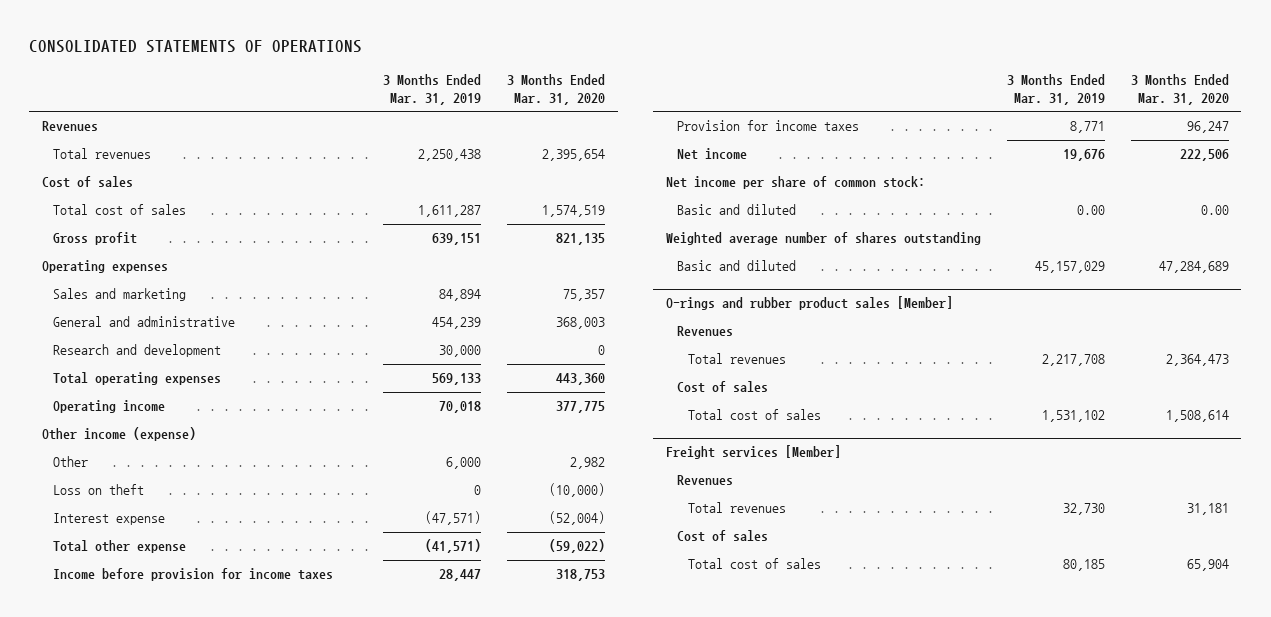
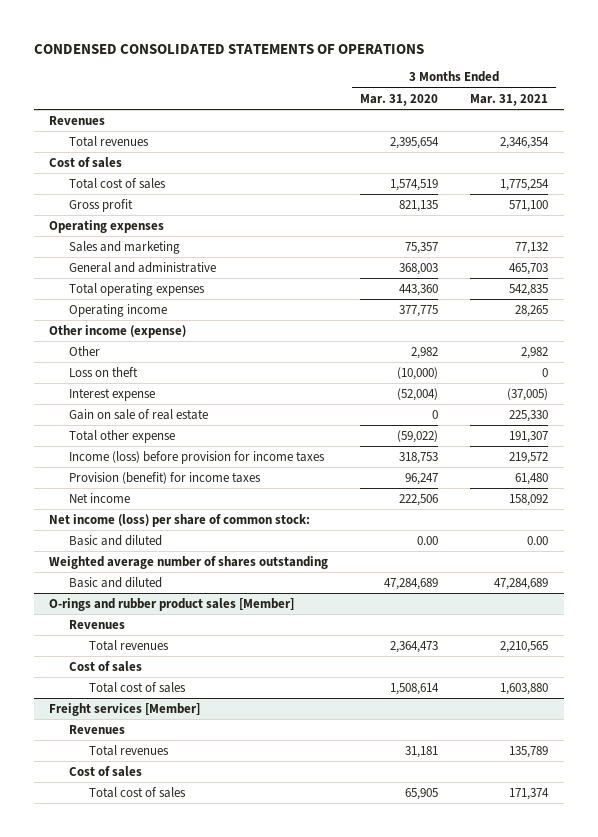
[29,40,363,54] CONSOLIDATED STATEMENTS OF OPERATIONS -> [33,43,424,54] CONDENSED CONSOLIDATED STATEMENTS OF OPERATIONS
[383,73,482,106] 3 Months Ended Mar. 31, 2019 -> none
none -> [470,93,549,106] Mar. 31, 2021
[53,344,222,358] Research and development -> none
none -> [69,408,209,420] Gain on sale of real estate
[53,568,334,582] Income before provision for income taxes -> [69,450,326,464] Income (loss) before provision for income taxes
[676,120,859,132] Provision for income taxes -> [69,471,262,484] Provision (benefit) for income taxes
[666,176,926,190] Net income per share of common stock: -> [49,513,311,527] Net income (loss) per share of common stock:
[1186,559,1229,572] 65,904 -> [405,787,439,800] 65,905

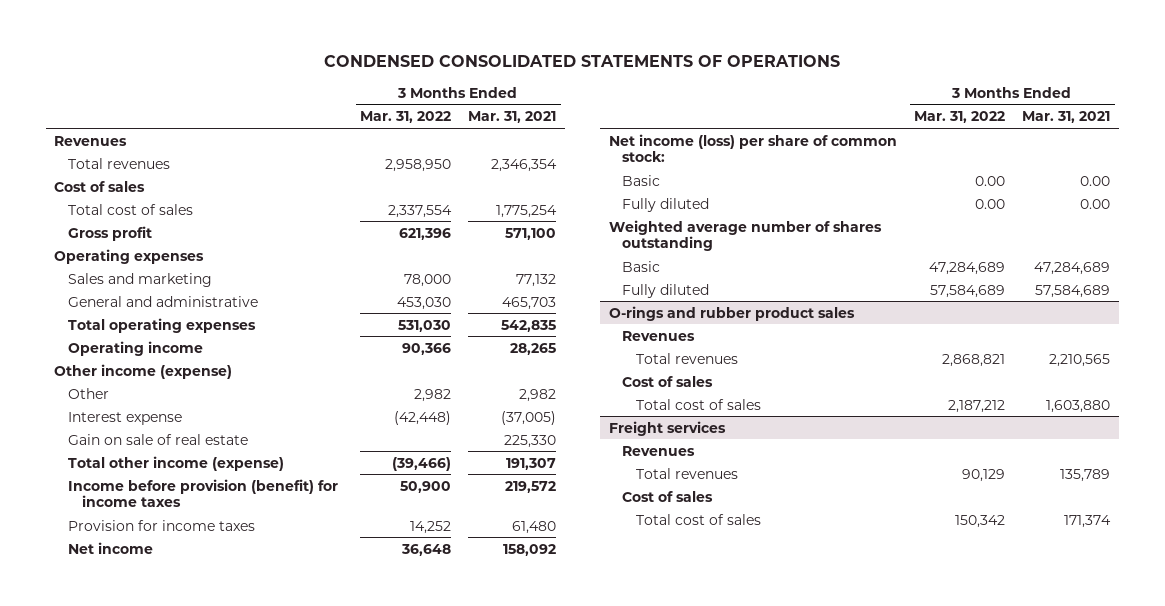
[360,93,439,106] Mar. 31, 2020 -> none
none -> [359,111,451,124] Mar. 31, 2022
[69,366,139,377] Loss on theft -> none
[69,429,176,443] Total other expense -> [68,455,285,471] Total other income (expense)
[69,450,326,464] Income (loss) before provision for income taxes -> [68,478,339,508] Income before provision (benefit) for income taxes
[69,471,262,484] Provision (benefit) for income taxes -> [68,519,256,531] Provision for income taxes
[69,534,163,546] Basic and diluted -> none
none -> [622,174,661,186] Basic
none -> [622,197,710,212] Fully diluted
[69,576,163,588] Basic and diluted -> [622,260,661,272] Basic
none -> [622,283,710,298] Fully diluted
[49,597,295,611] O-rings and rubber product sales [Member] -> [608,305,855,321] O-rings and rubber product sales
[49,702,201,716] Freight services [Member] -> [608,420,726,436] Freight services

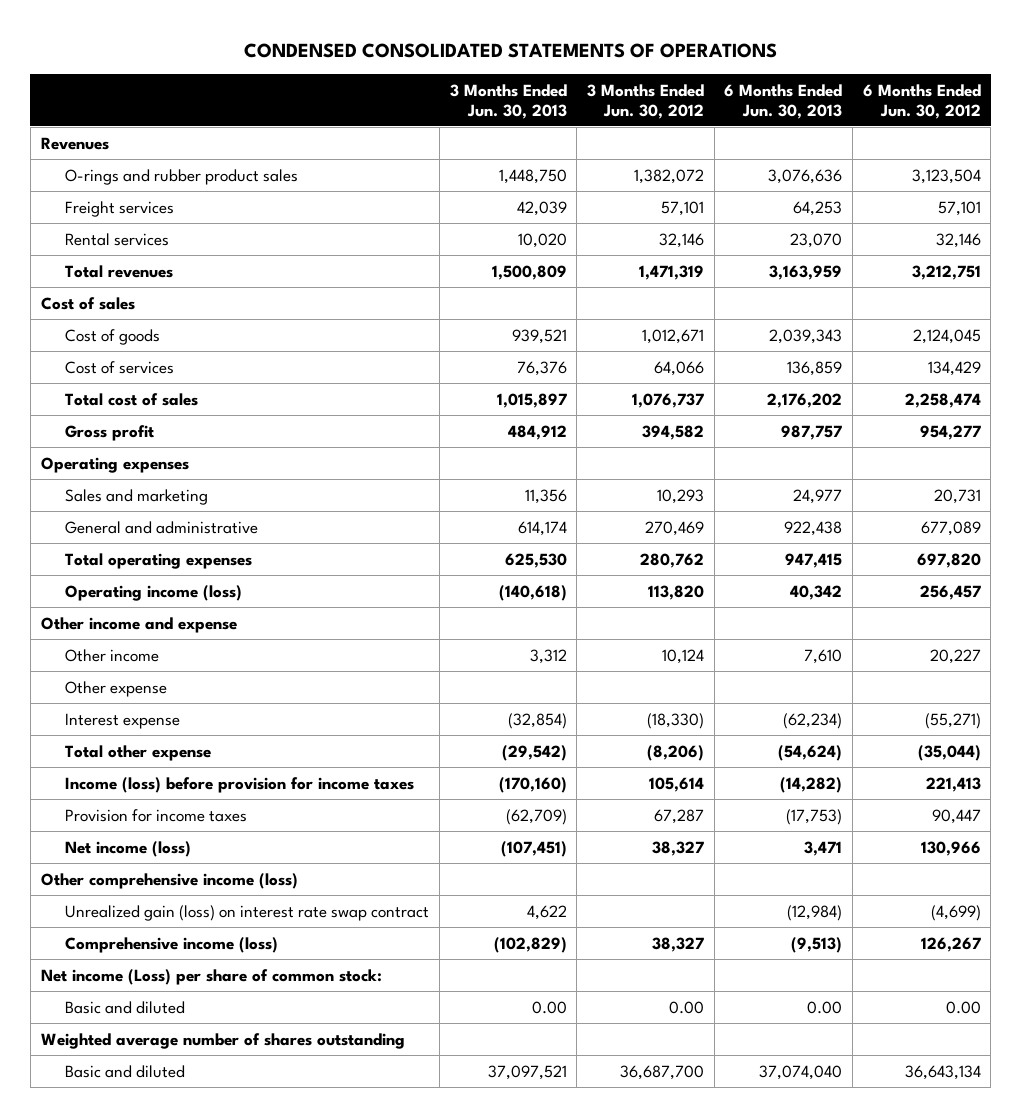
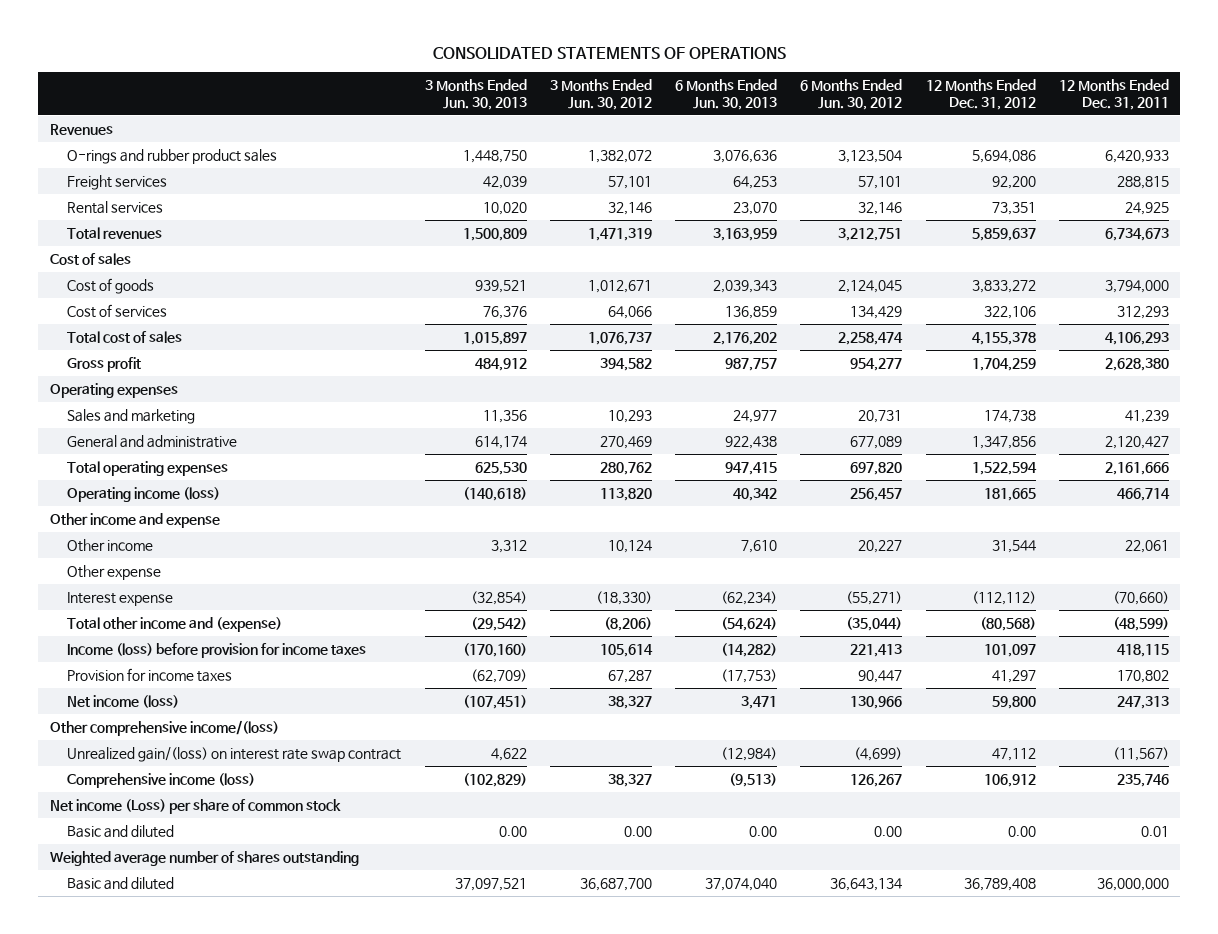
[243,43,777,59] CONDENSED CONSOLIDATED STATEMENTS OF OPERATIONS -> [433,46,787,59] CONSOLIDATED STATEMENTS OF OPERATIONS
none -> [925,79,1036,110] 12 Months Ended Dec. 31, 2012
none -> [1058,79,1169,110] 12 Months Ended Dec. 31, 2011
[65,744,212,761] Total other expense -> [67,616,283,632] Total other income and (expense)
[40,872,298,889] Other comprehensive income (loss) -> [49,719,279,736] Other comprehensive income/(loss)
[65,904,430,921] Unrealized gain (loss) on interest rate swap contract -> [67,746,402,762] Unrealized gain/(loss) on interest rate swap contract
[40,968,382,985] Net income (Loss) per share of common stock: -> [49,798,341,814] Net income (Loss) per share of common stock

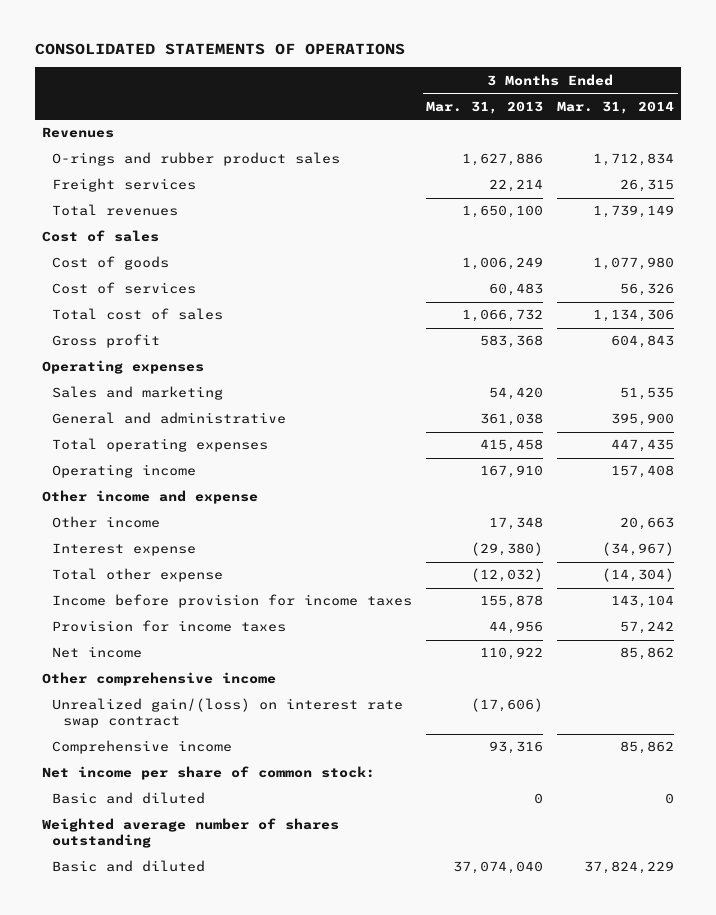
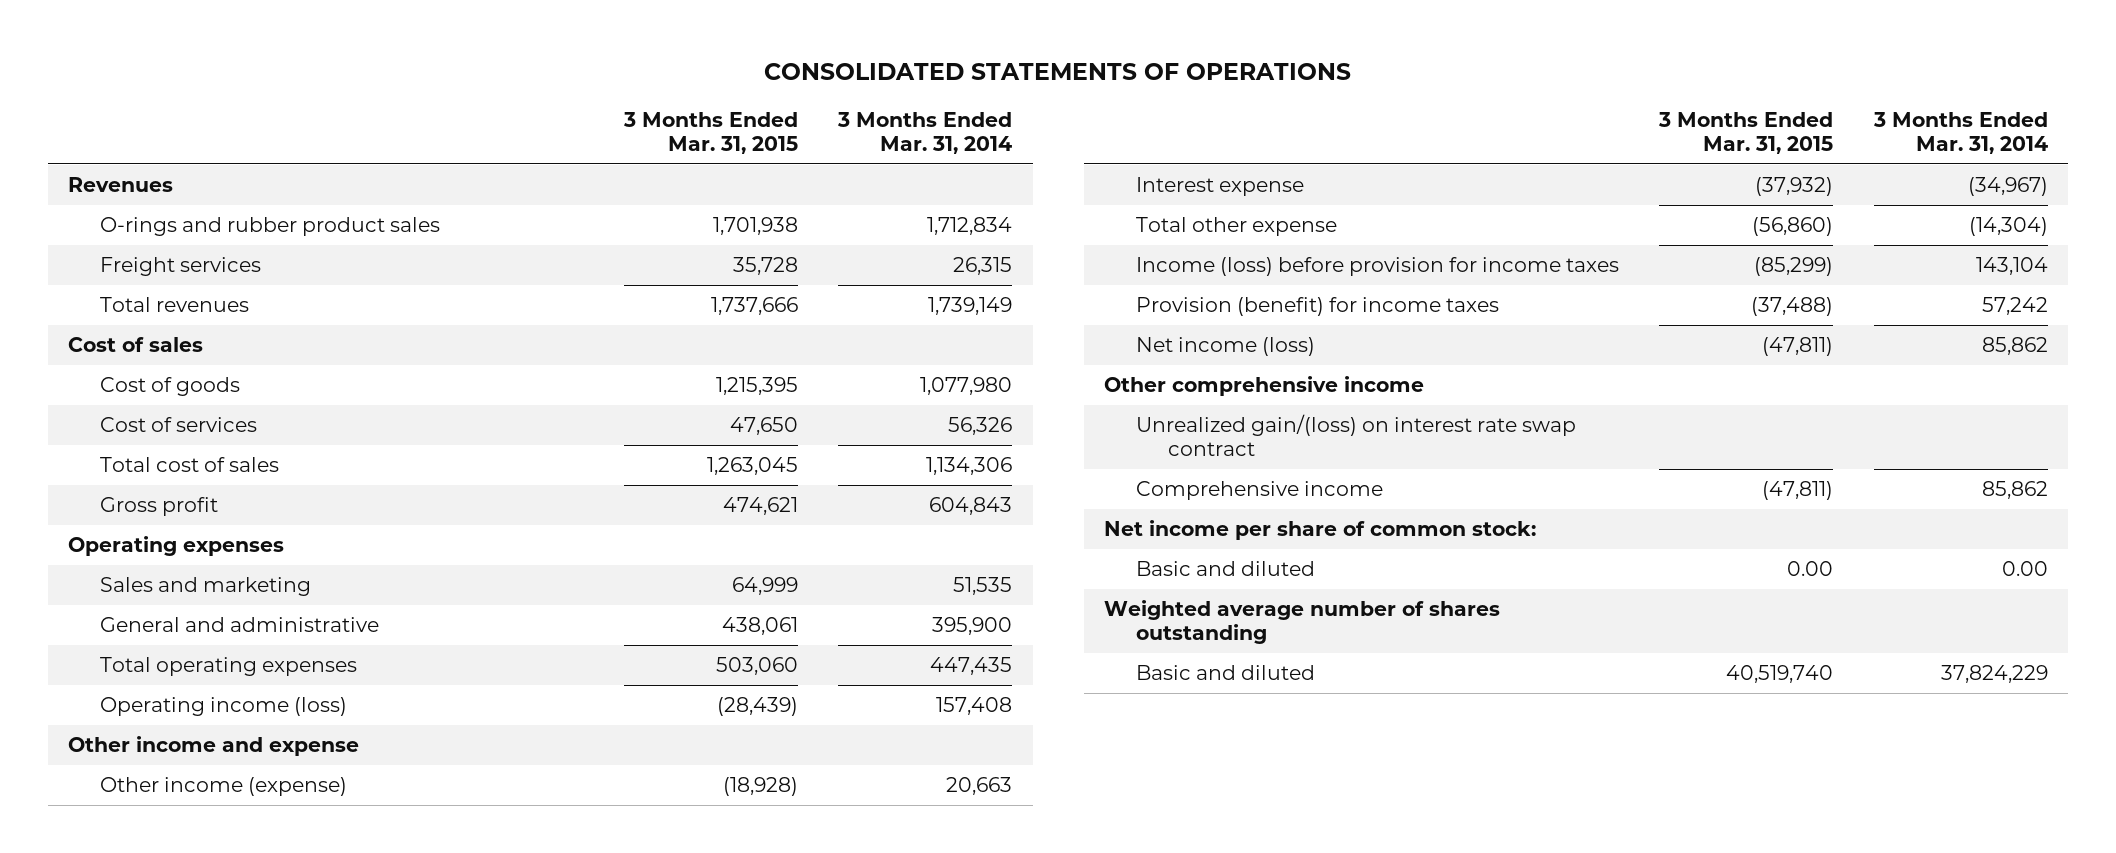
[426,100,544,114] Mar. 31, 2013 -> none
none -> [622,112,798,154] 3 Months Ended Mar. 31, 2015
[52,464,197,479] Operating income -> [100,697,348,717] Operating income (loss)
[52,516,161,529] Other income -> [100,777,348,797] Other income (expense)
[52,594,413,609] Income before provision for income taxes -> [1135,257,1619,277] Income (loss) before provision for income taxes
[52,620,287,633] Provision for income taxes -> [1135,297,1499,317] Provision (benefit) for income taxes
[52,646,143,659] Net income -> [1135,337,1315,357] Net income (loss)
[665,793,675,805] 0 -> [2001,561,2048,577] 0.00

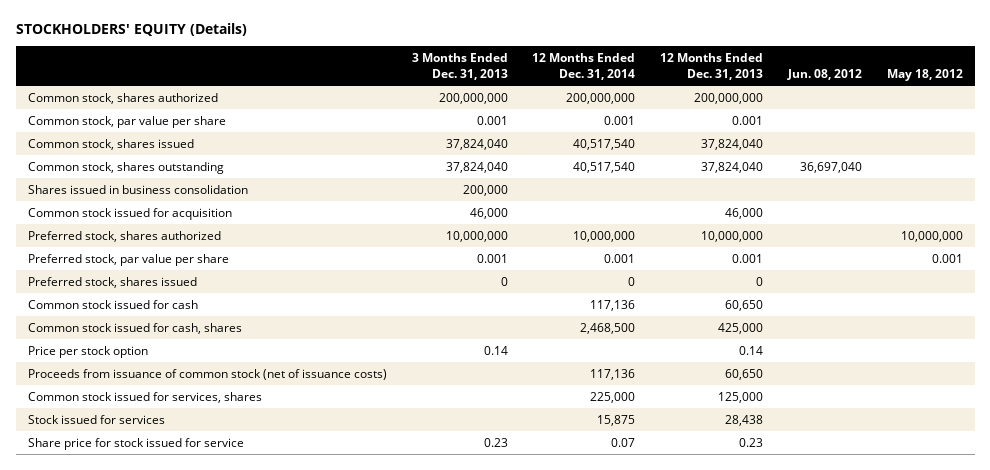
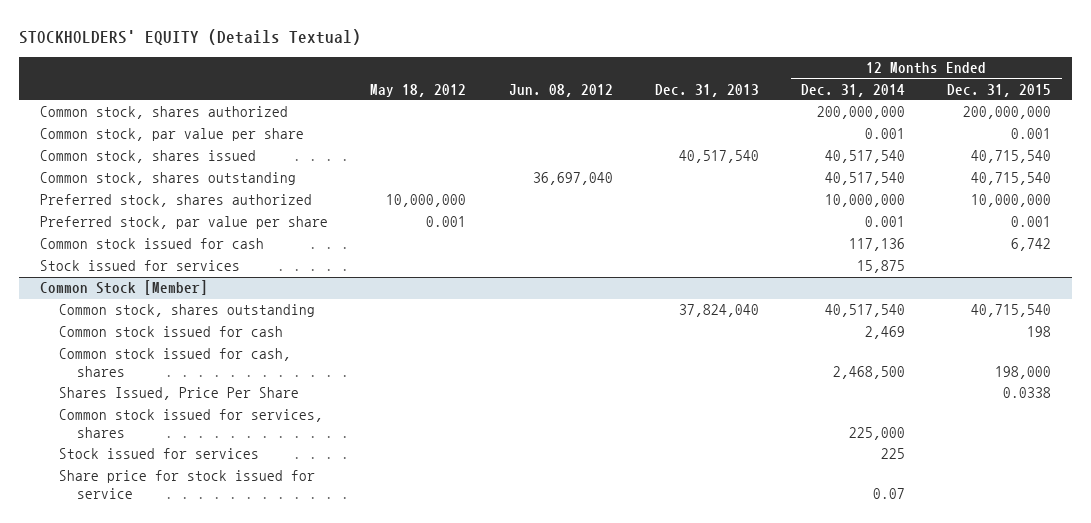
[15,23,247,37] STOCKHOLDERS' EQUITY (Details) -> [19,28,362,45] STOCKHOLDERS' EQUITY (Details Textual)
[411,53,508,80] 3 Months Ended Dec. 31, 2013 -> none
[660,53,764,80] 12 Months Ended Dec. 31, 2013 -> none
none -> [654,83,759,97] Dec. 31, 2013
none -> [947,83,1052,97] Dec. 31, 2015
[27,184,248,194] Shares issued in business consolidation -> none
[27,207,232,220] Common stock issued for acquisition -> none
[27,276,197,288] Preferred stock, shares issued -> none
[27,414,165,424] Stock issued for services -> [40,260,241,272] Stock issued for services
none -> [40,280,209,296] Common Stock [Member]
none -> [58,304,315,318] Common stock, shares outstanding
none -> [58,326,283,338] Common stock issued for cash
[27,345,148,358] Price per stock option -> none
[27,368,387,380] Proceeds from issuance of common stock (net of issuance costs) -> none
none -> [58,387,299,401] Shares Issued, Price Per Share
none -> [58,448,259,460] Stock issued for services

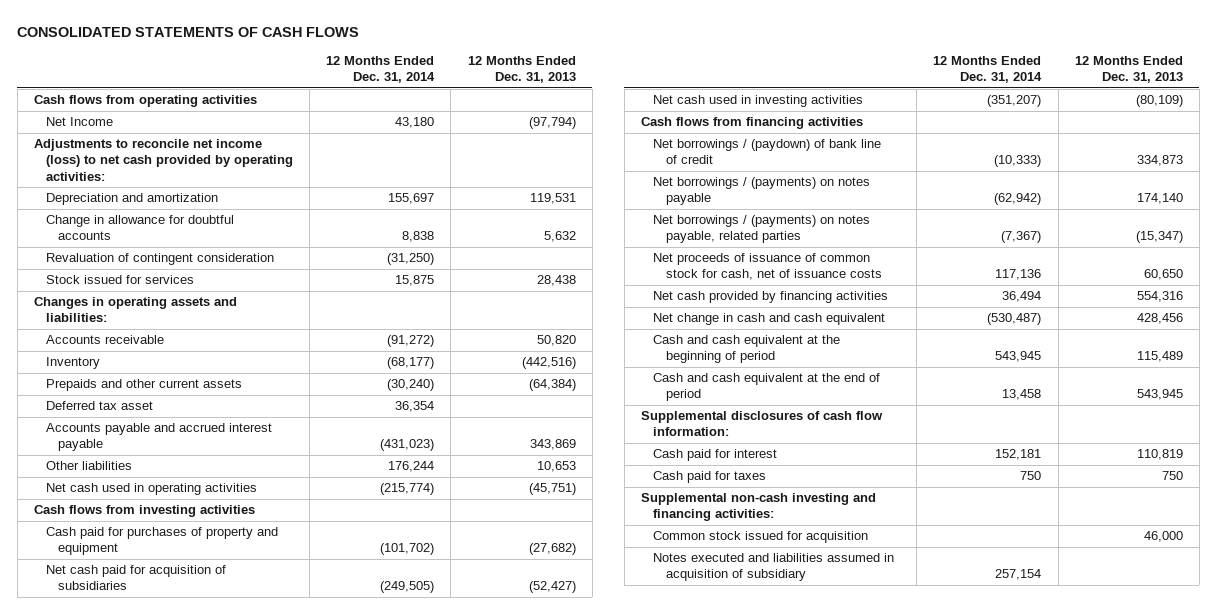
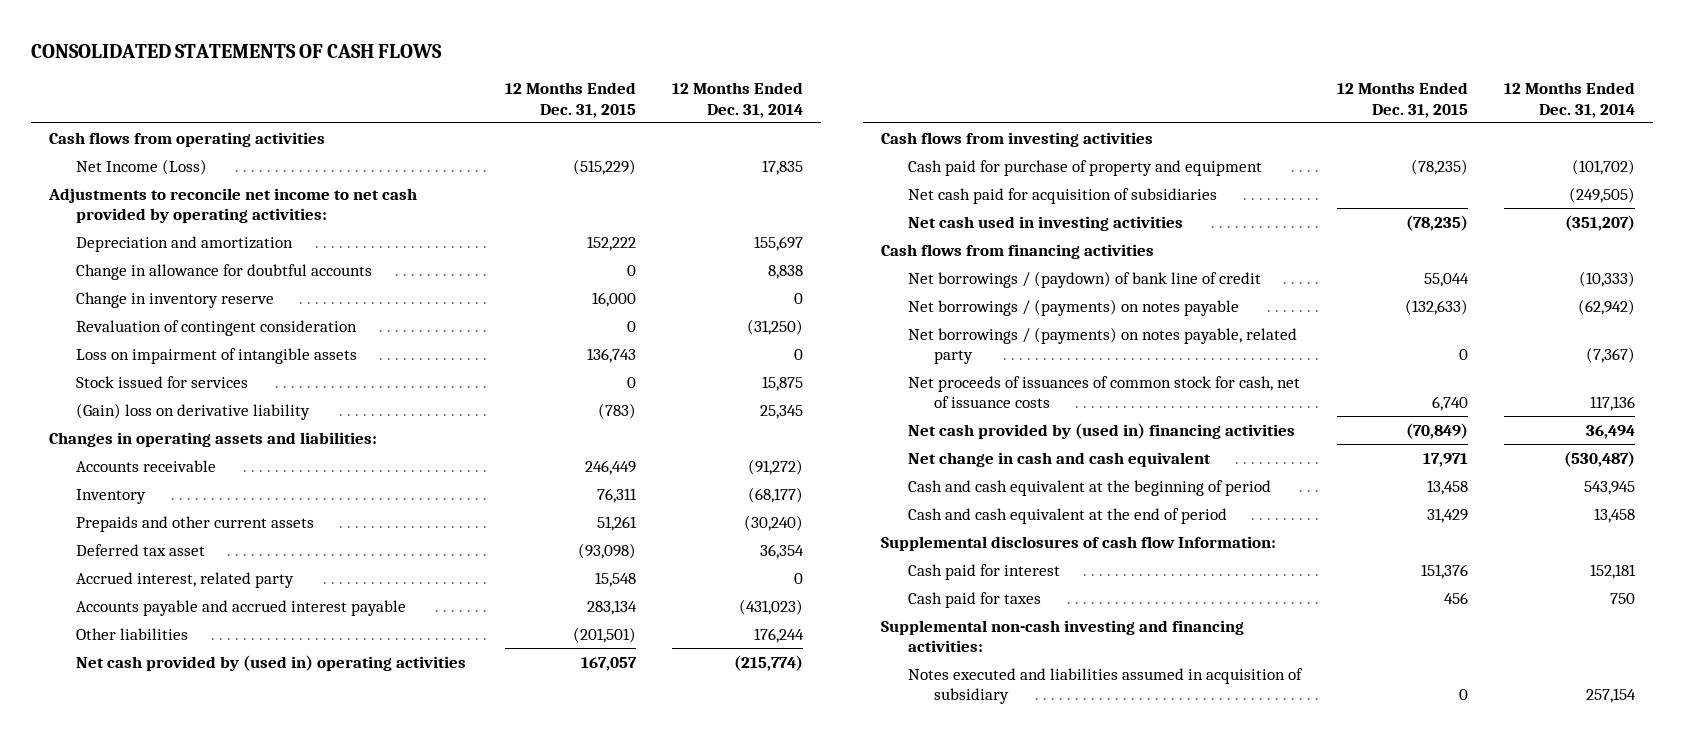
[467,56,576,84] 12 Months Ended Dec. 31, 2013 -> none
none -> [504,82,636,118] 12 Months Ended Dec. 31, 2015
[46,117,114,127] Net Income -> [75,158,207,175] Net Income (Loss)
[395,117,435,129] 43,180 -> [761,159,803,175] 17,835
[33,139,294,181] Adjustments to reconcile net income (loss) to net cash provided by operating activities: -> [48,187,418,224] Adjustments to reconcile net income to net cash provided by operating activities:
none -> [75,291,274,308] Change in inventory reserve
none -> [75,347,357,364] Loss on impairment of intangible assets
none -> [75,402,310,420] (Gain) loss on derivative liability
none -> [75,571,294,588] Accrued interest, related party
[46,483,258,496] Net cash used in operating activities -> [75,654,466,671] Net cash provided by (used in) operating activities
[46,527,279,556] Cash paid for purchases of property and equipment -> [907,159,1262,176] Cash paid for purchase of property and equipment
[653,215,871,244] Net borrowings / (payments) on notes payable, related parties -> [907,326,1297,365] Net borrowings / (payments) on notes payable, related party
[653,253,882,281] Net proceeds of issuance of common stock for cash, net of issuance costs -> [907,375,1300,409] Net proceeds of issuances of common stock for cash, net of issuance costs
[653,291,889,304] Net cash provided by financing activities -> [907,422,1295,439] Net cash provided by (used in) financing activities
[640,411,883,437] Supplemental disclosures of cash flow information: -> [881,535,1277,551] Supplemental disclosures of cash flow Information:
[653,531,869,544] Common stock issued for acquisition -> none

